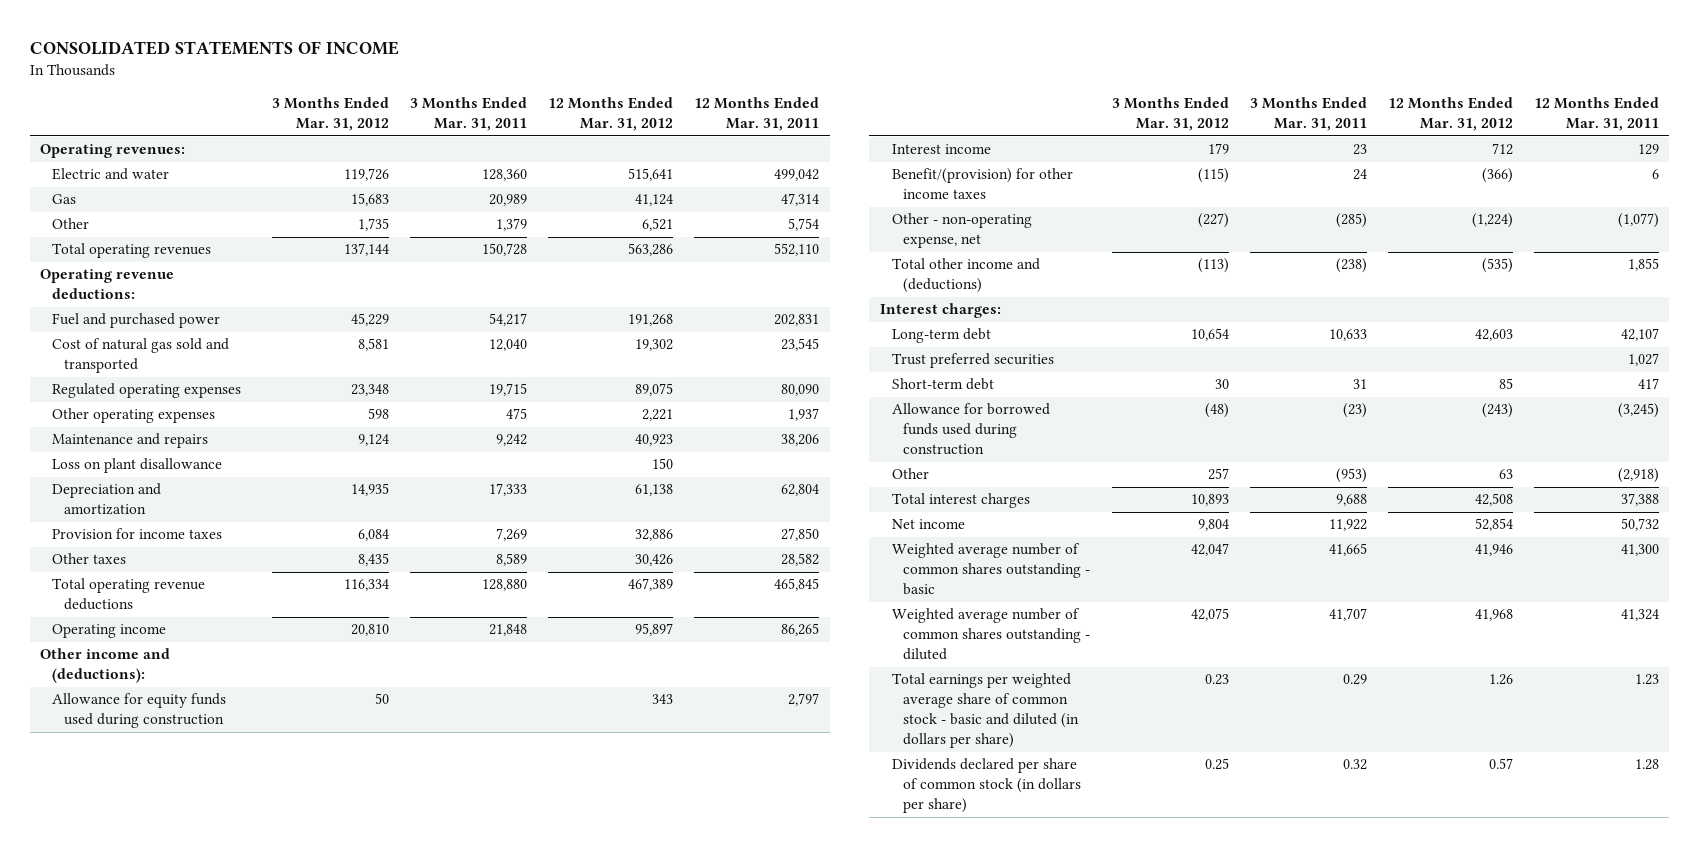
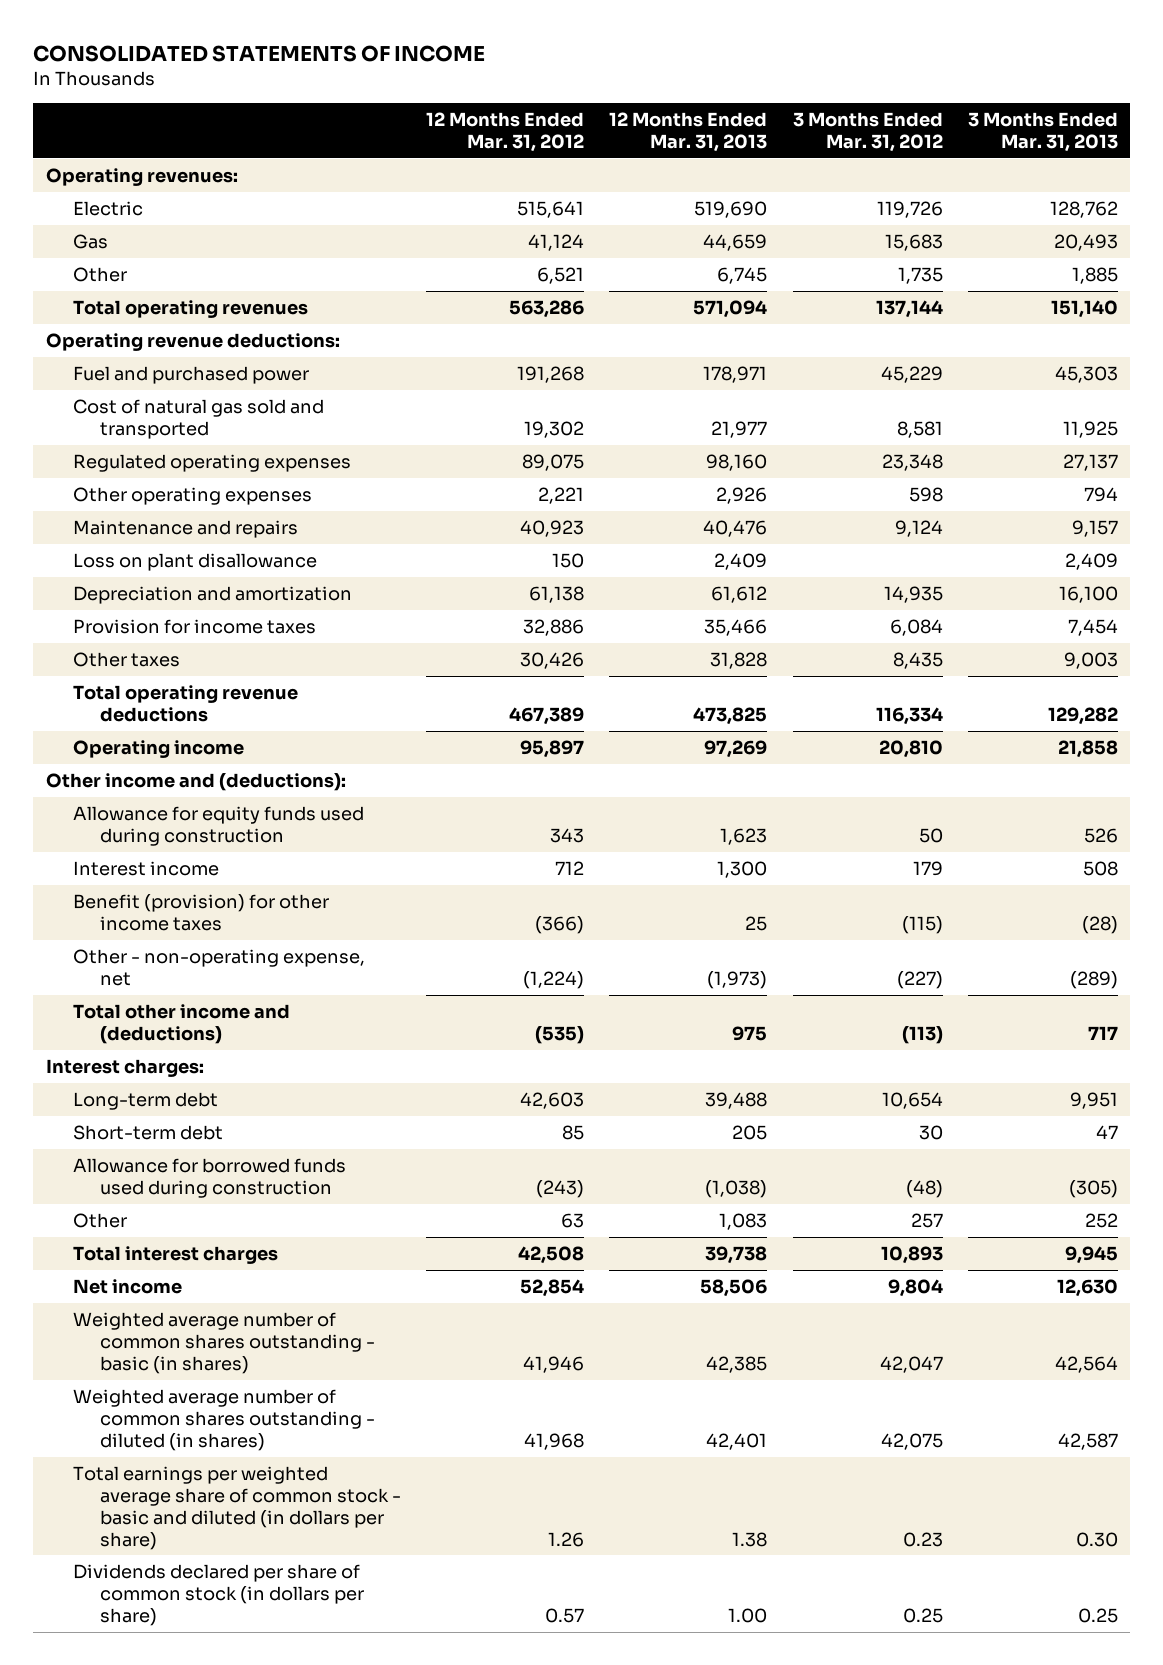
[410,97,528,132] 3 Months Ended Mar. 31, 2011 -> none
[694,97,820,132] 12 Months Ended Mar. 31, 2011 -> none
none -> [609,112,768,153] 12 Months Ended Mar. 31, 2013
none -> [967,112,1118,153] 3 Months Ended Mar. 31, 2013
[52,168,170,181] Electric and water -> [72,200,143,216] Electric
[891,168,1073,200] Benefit/(provision) for other income taxes -> [72,893,329,931] Benefit (provision) for other income taxes
[891,353,1054,369] Trust preferred securities -> none
[891,543,1091,596] Weighted average number of common shares outstanding - basic -> [72,1311,376,1374] Weighted average number of common shares outstanding - basic (in shares)
[891,608,1091,661] Weighted average number of common shares outstanding - diluted -> [72,1388,376,1451] Weighted average number of common shares outstanding - diluted (in shares)

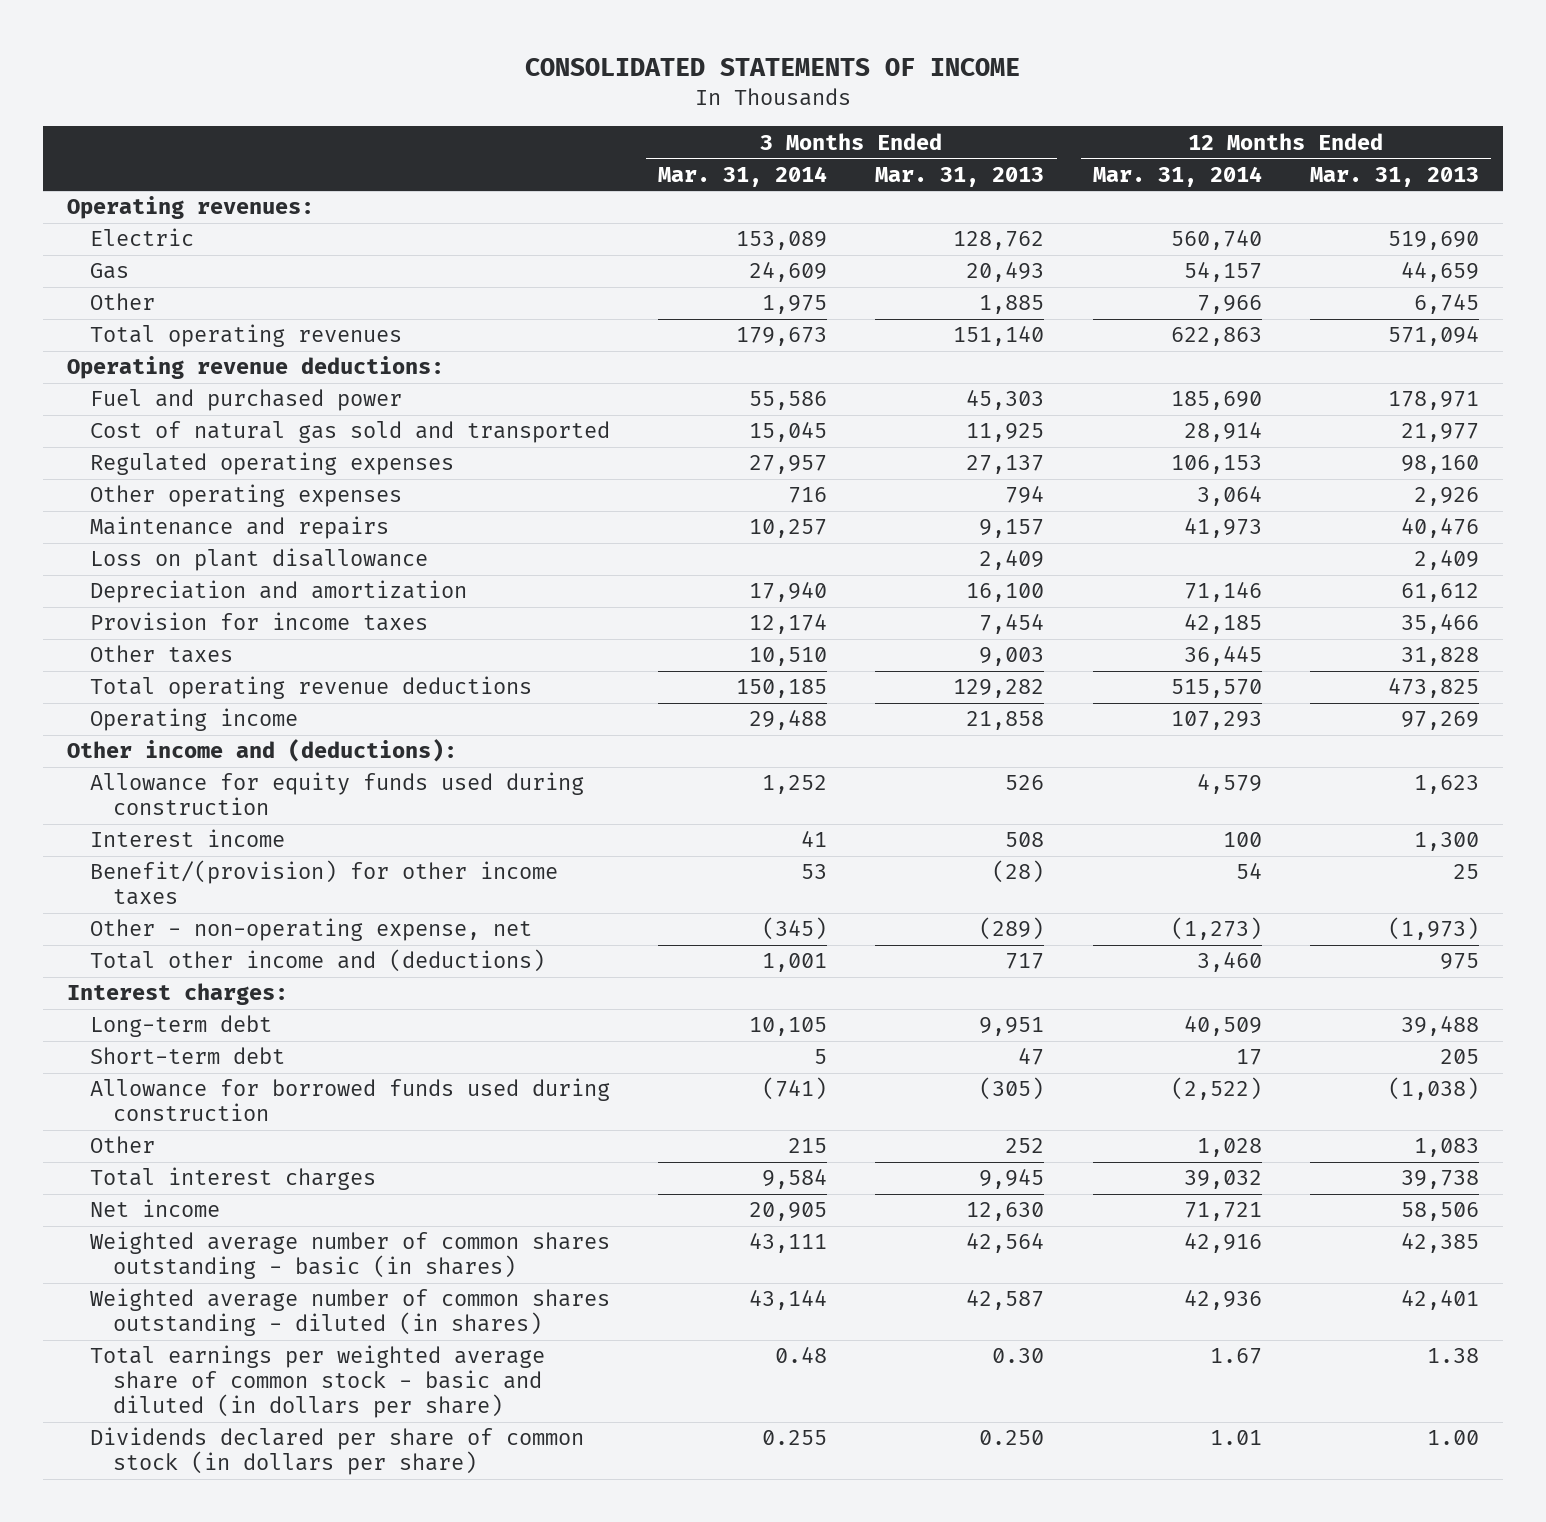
[426,112,585,153] 12 Months Ended Mar. 31, 2012 -> none
[792,112,943,153] 3 Months Ended Mar. 31, 2012 -> none
none -> [658,165,828,187] Mar. 31, 2014
none -> [1092,165,1262,187] Mar. 31, 2014
[72,893,329,931] Benefit (provision) for other income taxes -> [89,860,558,906] Benefit/(provision) for other income taxes
[1077,1607,1118,1623] 0.25 -> [979,1430,1045,1446] 0.250

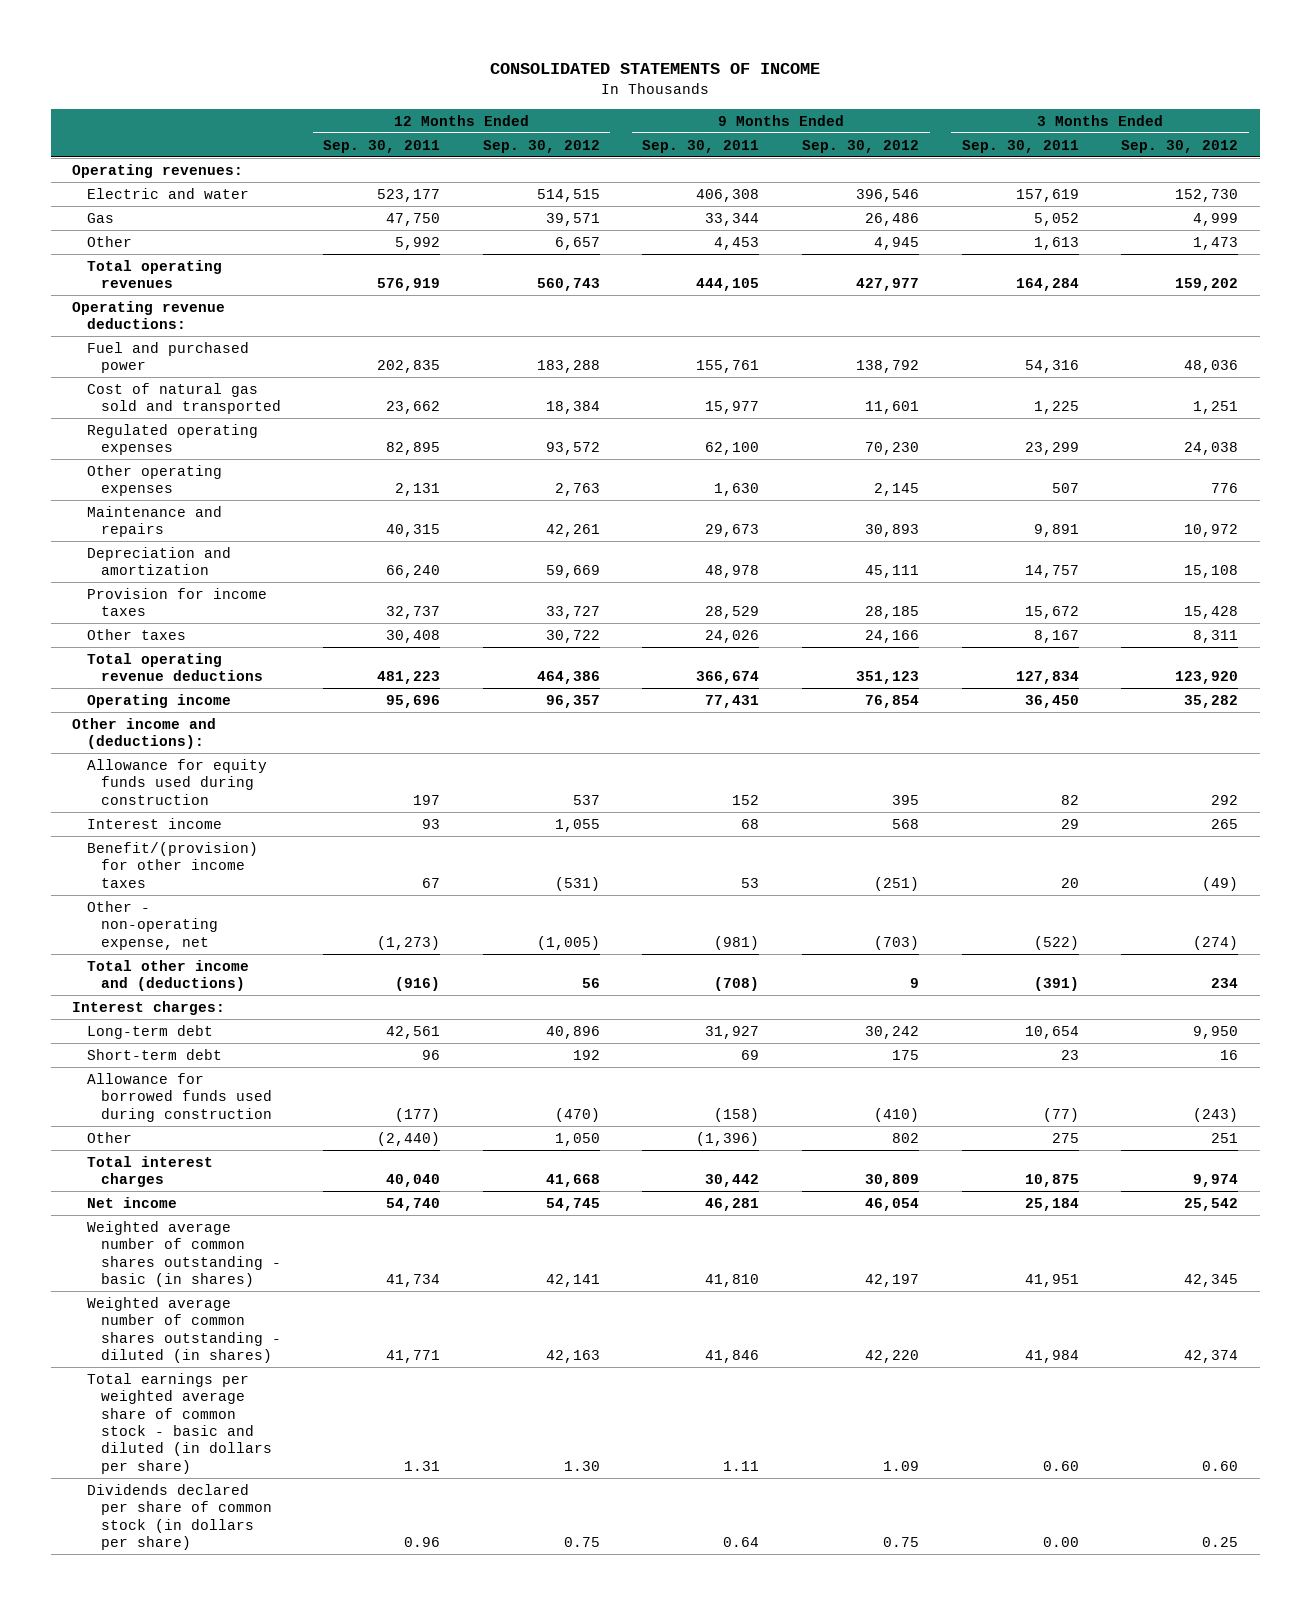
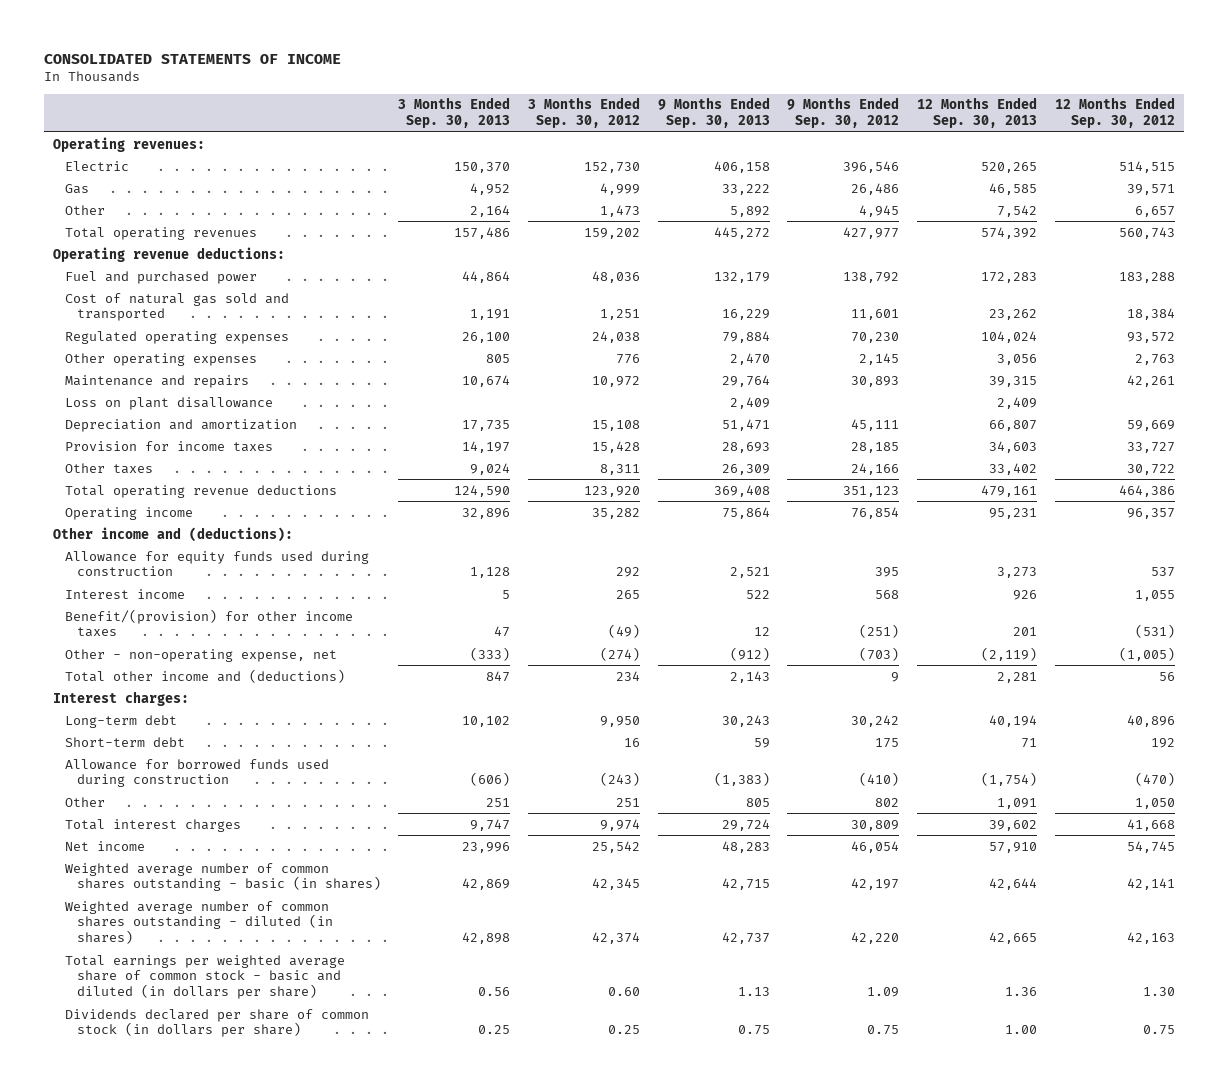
[323,139,441,153] Sep. 30, 2011 -> none
[642,139,760,153] Sep. 30, 2011 -> none
[961,139,1079,153] Sep. 30, 2011 -> none
none -> [398,97,511,129] 3 Months Ended Sep. 30, 2013
none -> [657,97,770,129] 9 Months Ended Sep. 30, 2013
none -> [917,97,1038,129] 12 Months Ended Sep. 30, 2013
[86,187,249,199] Electric and water -> [64,160,129,171] Electric
none -> [64,396,273,410] Loss on plant disallowance

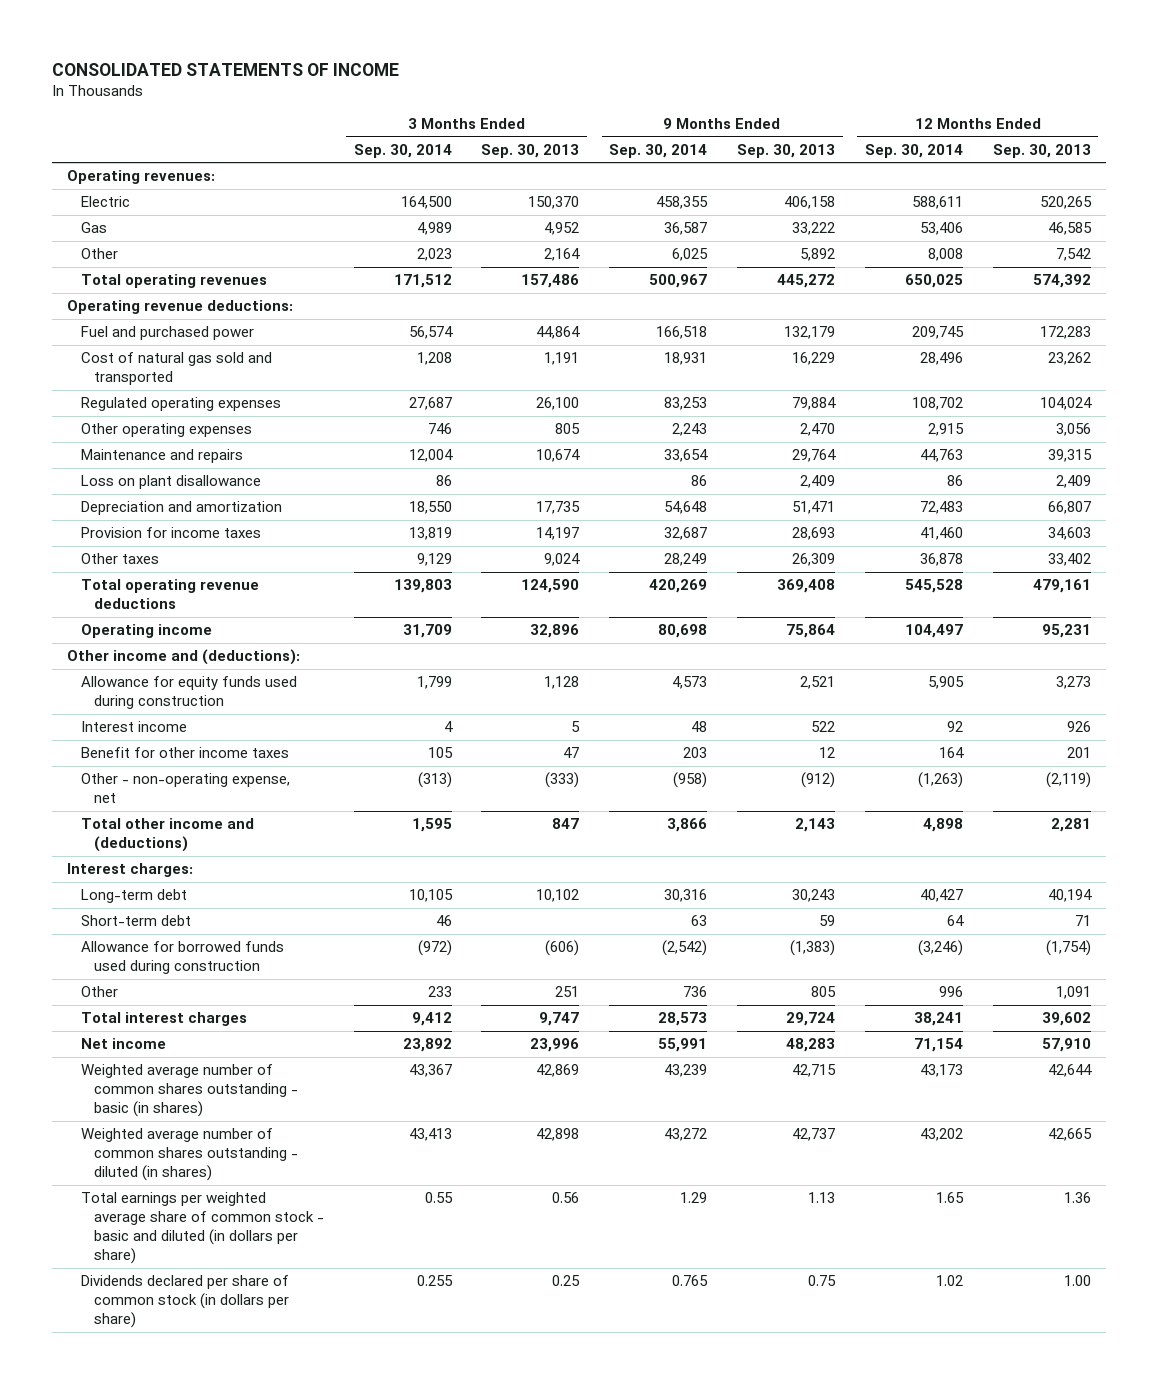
[527,97,640,129] 3 Months Ended Sep. 30, 2012 -> none
[787,97,900,129] 9 Months Ended Sep. 30, 2012 -> none
[1054,97,1175,129] 12 Months Ended Sep. 30, 2012 -> none
none -> [353,143,452,158] Sep. 30, 2014
none -> [609,143,708,158] Sep. 30, 2014
none -> [864,143,963,158] Sep. 30, 2014
[64,608,353,638] Benefit/(provision) for other income taxes -> [80,747,289,759] Benefit for other income taxes

